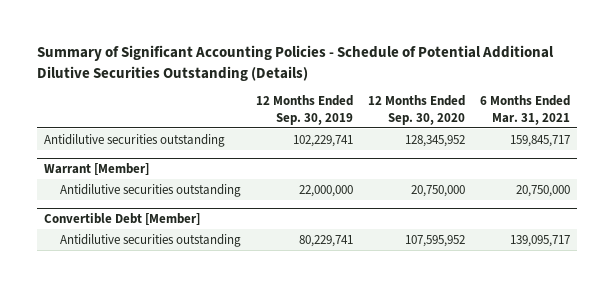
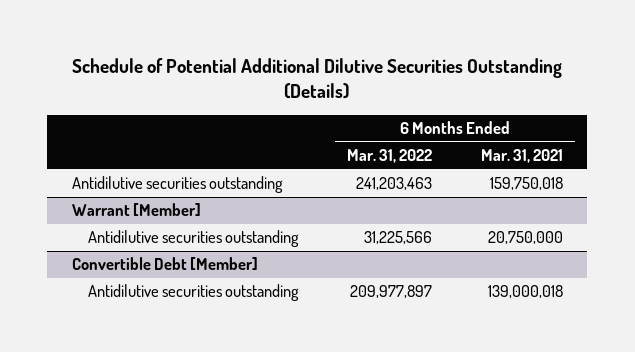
[36,45,554,81] Summary of Significant Accounting Policies - Schedule of Potential Additional Dilutive Securities Outstanding (Details) -> [72,57,563,100] Schedule of Potential Additional Dilutive Securities Outstanding (Details)
[256,95,354,125] 12 Months Ended Sep. 30, 2019 -> none
[367,95,465,125] 12 Months Ended Sep. 30, 2020 -> none
none -> [347,149,433,164] Mar. 31, 2022
[509,134,570,147] 159,845,717 -> [489,177,563,191] 159,750,018
[509,234,570,247] 139,095,717 -> [487,285,563,299] 139,000,018

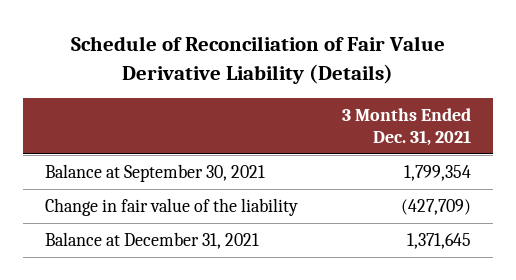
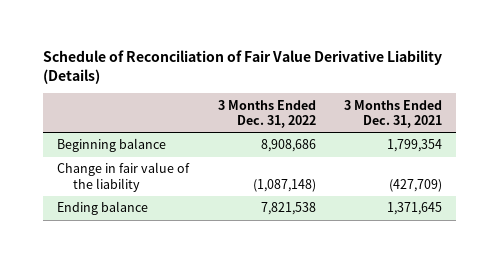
none -> [217,99,316,129] 3 Months Ended Dec. 31, 2022
[45,164,266,183] Balance at September 30, 2021 -> [56,138,166,153] Beginning balance
[45,232,260,250] Balance at December 31, 2021 -> [56,201,148,216] Ending balance

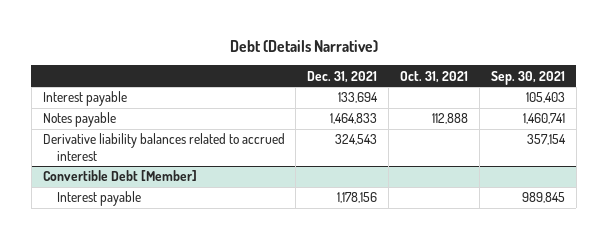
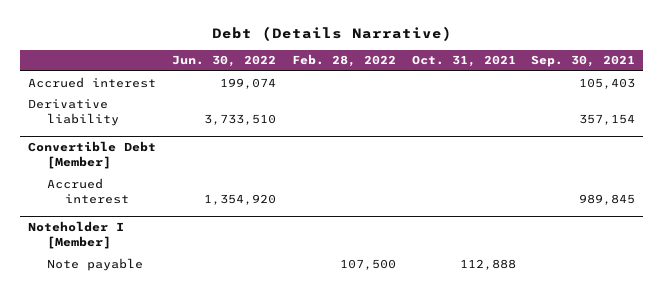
[307,70,378,83] Dec. 31, 2021 -> none
none -> [171,55,276,68] Jun. 30, 2022
none -> [291,54,396,68] Feb. 28, 2022
[42,112,116,128] Notes payable -> none
[42,91,127,107] Interest payable -> [28,76,157,88] Accrued interest
[42,133,285,161] Derivative liability balances related to accrued interest -> [28,98,119,126] Derivative liability
[56,191,141,207] Interest payable -> [46,177,129,204] Accrued interest
none -> [28,221,125,250] Noteholder I [Member]
none -> [46,257,143,271] Note payable

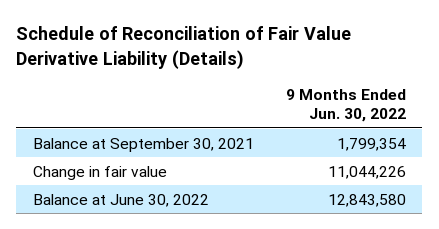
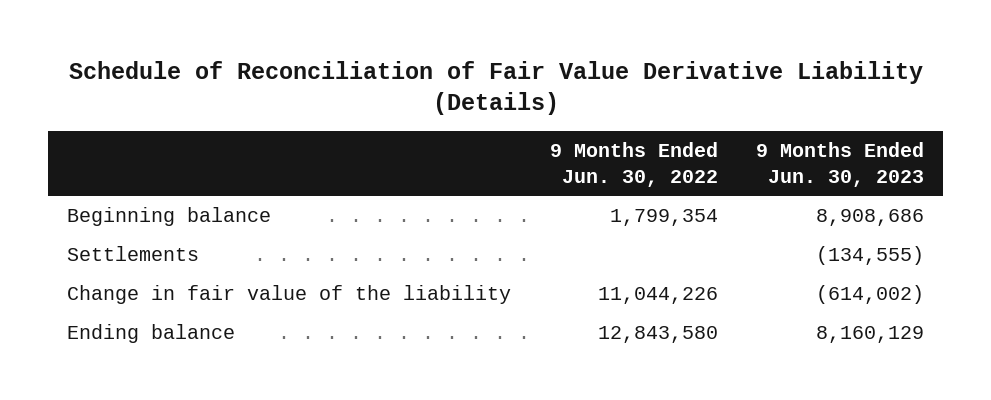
none -> [756,141,925,187] 9 Months Ended Jun. 30, 2023
[32,137,254,152] Balance at September 30, 2021 -> [66,206,271,226] Beginning balance
none -> [66,245,199,261] Settlements
[32,165,167,180] Change in fair value -> [66,284,511,304] Change in fair value of the liability
[32,193,209,207] Balance at June 30, 2022 -> [66,323,235,343] Ending balance

